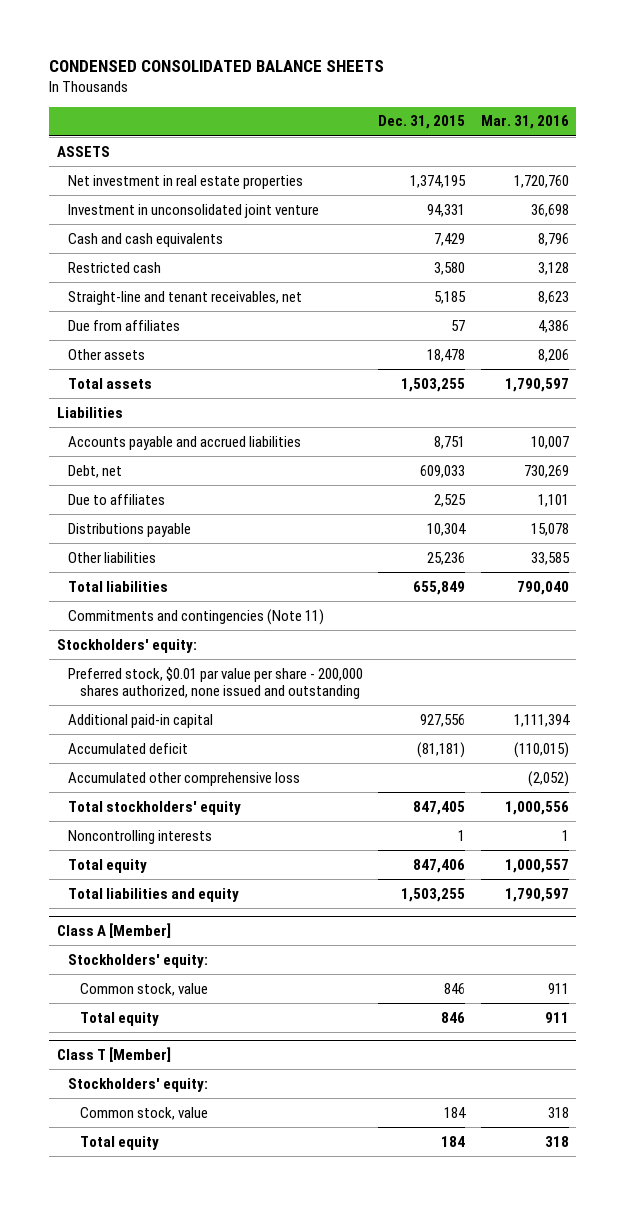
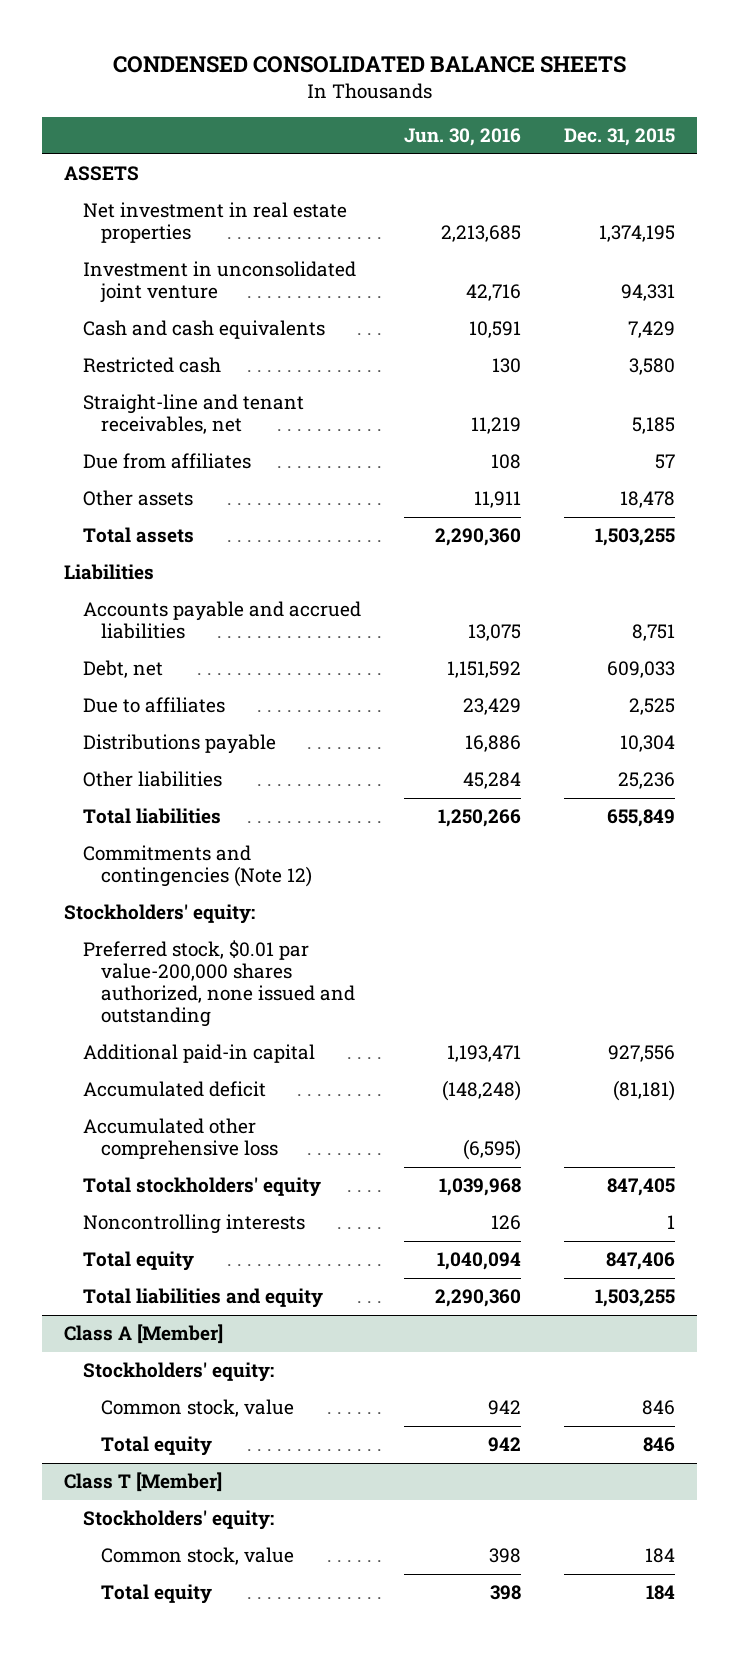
[480,115,569,130] Mar. 31, 2016 -> none
none -> [403,128,521,147] Jun. 30, 2016
[68,608,325,625] Commitments and contingencies (Note 11) -> [82,845,313,888] Commitments and contingencies (Note 12)
[68,666,364,699] Preferred stock, $0.01 par value per share - 200,000 shares authorized, none issued and outstanding -> [82,940,356,1028] Preferred stock, $0.01 par value-200,000 shares authorized, none issued and outstanding

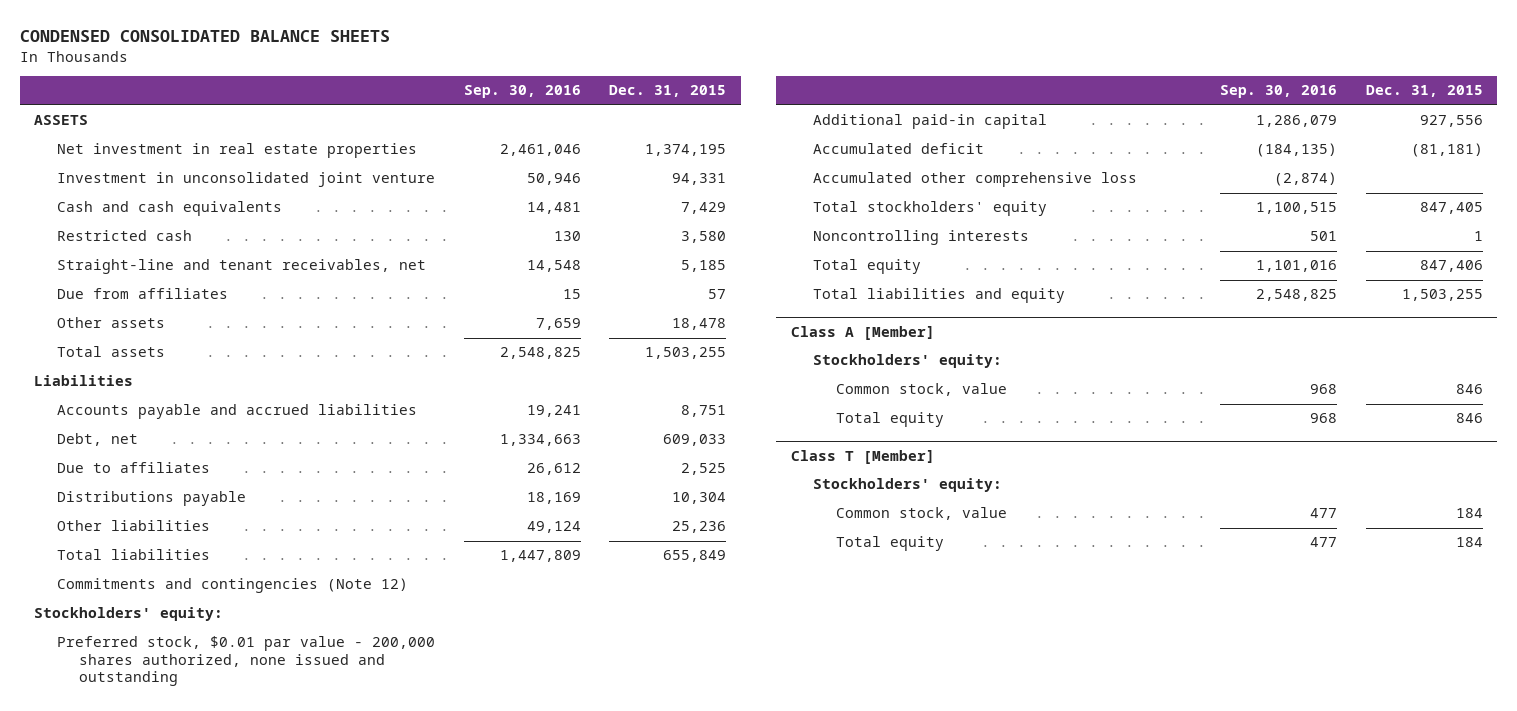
[403,128,521,147] Jun. 30, 2016 -> none
none -> [463,85,581,99] Sep. 30, 2016
[82,940,356,1028] Preferred stock, $0.01 par value-200,000 shares authorized, none issued and outstanding -> [56,636,435,687] Preferred stock, $0.01 par value - 200,000 shares authorized, none issued and outstanding

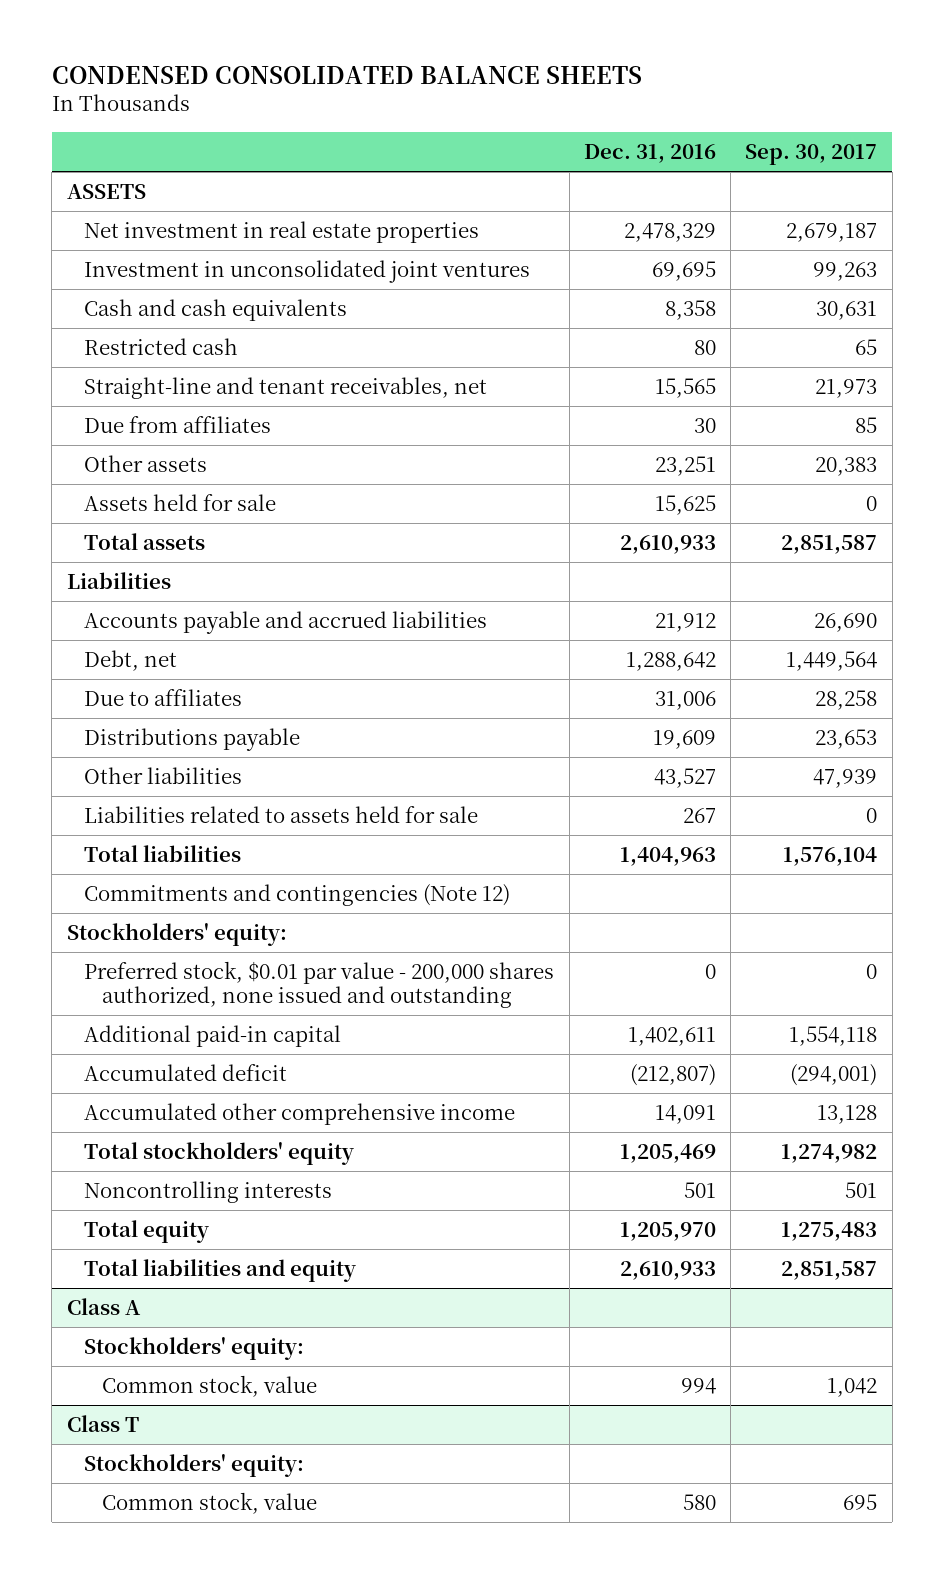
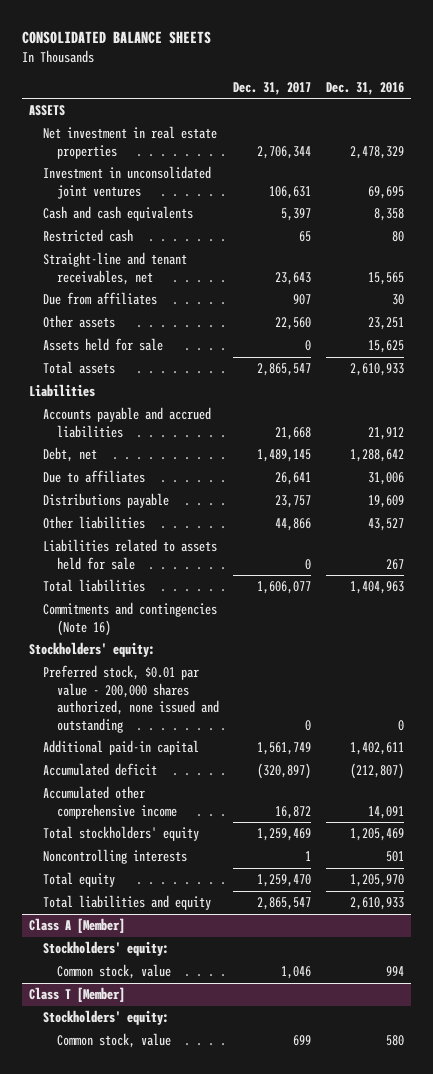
[51,65,642,84] CONDENSED CONSOLIDATED BALANCE SHEETS -> [21,31,211,45] CONSOLIDATED BALANCE SHEETS
[745,143,878,165] Sep. 30, 2017 -> none
none -> [233,81,312,95] Dec. 31, 2017
[84,884,511,907] Commitments and contingencies (Note 12) -> [43,602,218,636] Commitments and contingencies (Note 16)
[66,1298,141,1316] Class A -> [28,918,125,934] Class A [Member]
[66,1415,139,1433] Class T -> [28,987,125,1003] Class T [Member]

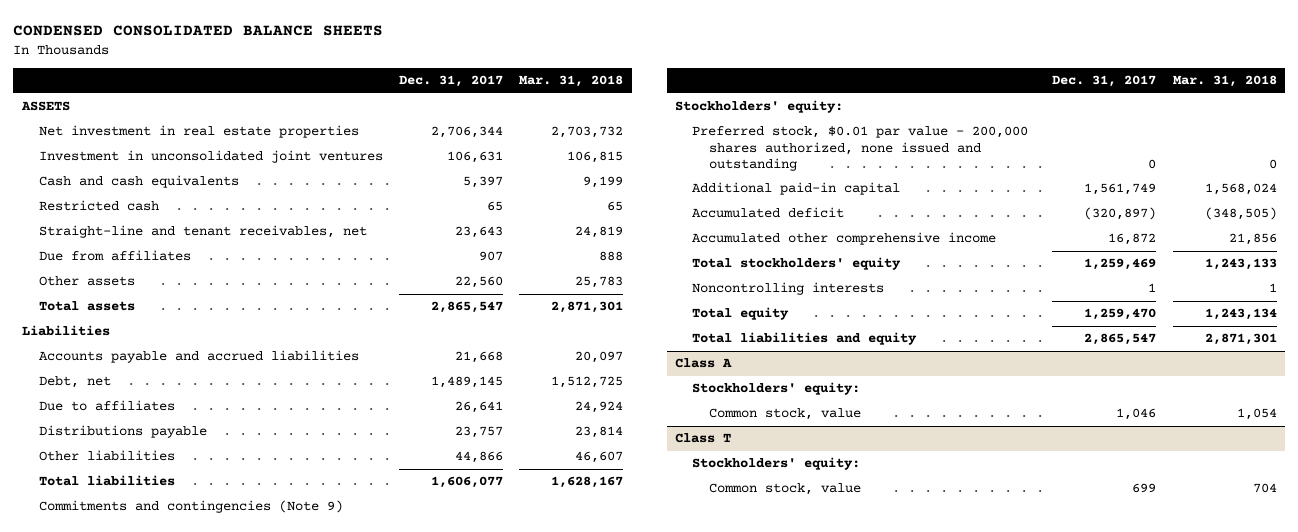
[21,31,211,45] CONSOLIDATED BALANCE SHEETS -> [13,24,384,36] CONDENSED CONSOLIDATED BALANCE SHEETS
[325,81,404,95] Dec. 31, 2016 -> none
none -> [519,75,624,88] Mar. 31, 2018
[43,338,164,352] Assets held for sale -> none
[43,539,218,570] Liabilities related to assets held for sale -> none
[43,602,218,636] Commitments and contingencies (Note 16) -> [38,500,343,514] Commitments and contingencies (Note 9)
[28,918,125,934] Class A [Member] -> [674,358,732,369] Class A
[28,987,125,1003] Class T [Member] -> [674,433,731,444] Class T

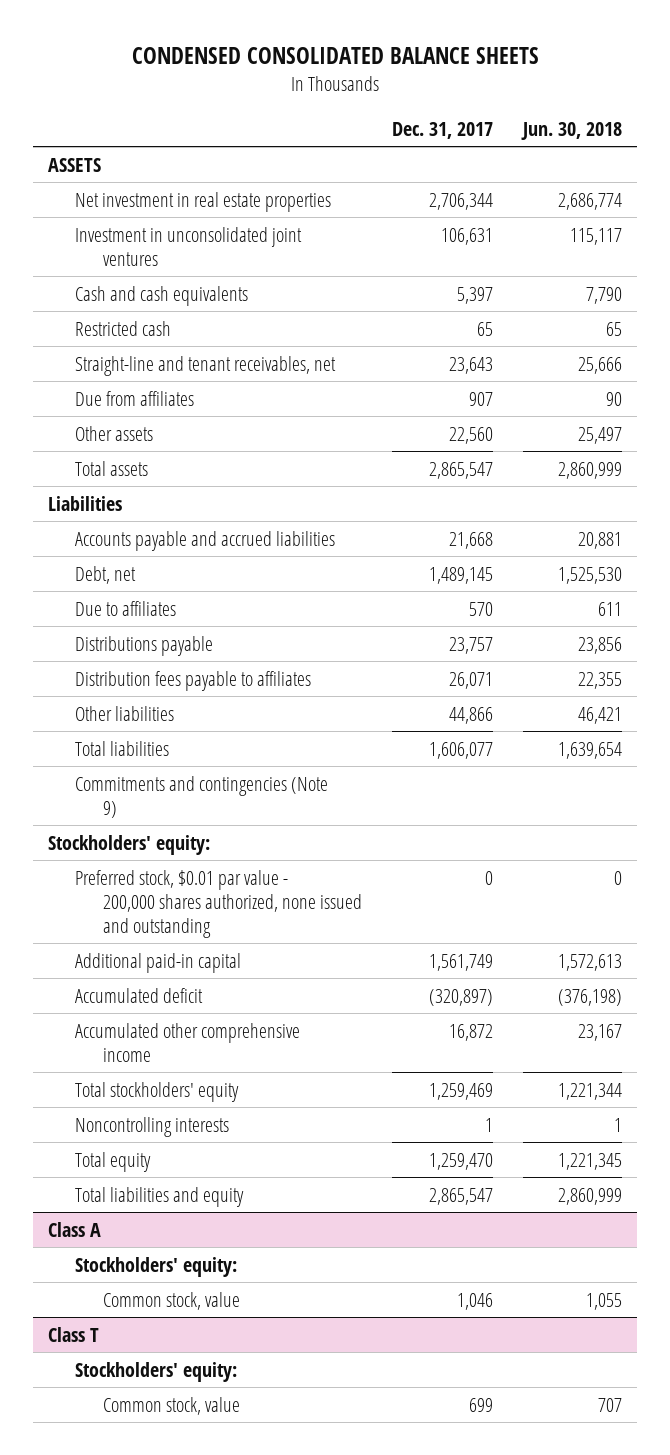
[519,75,624,88] Mar. 31, 2018 -> none
none -> [520,121,622,140] Jun. 30, 2018
[454,401,503,414] 26,641 -> [468,601,493,616] 570
none -> [75,670,312,691] Distribution fees payable to affiliates

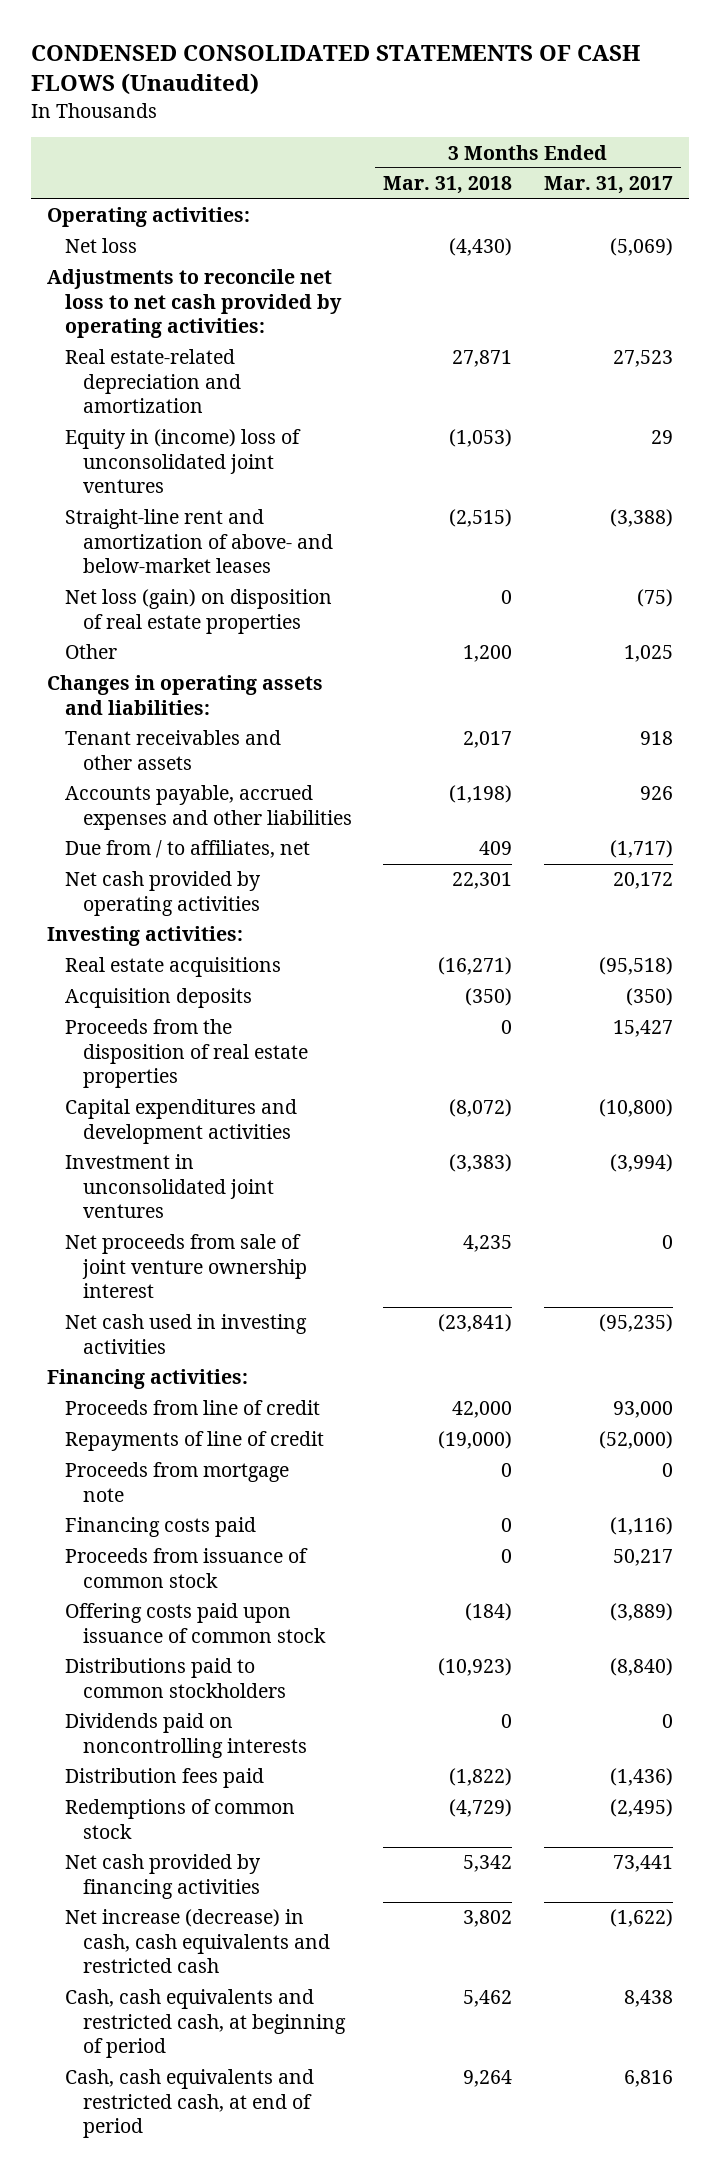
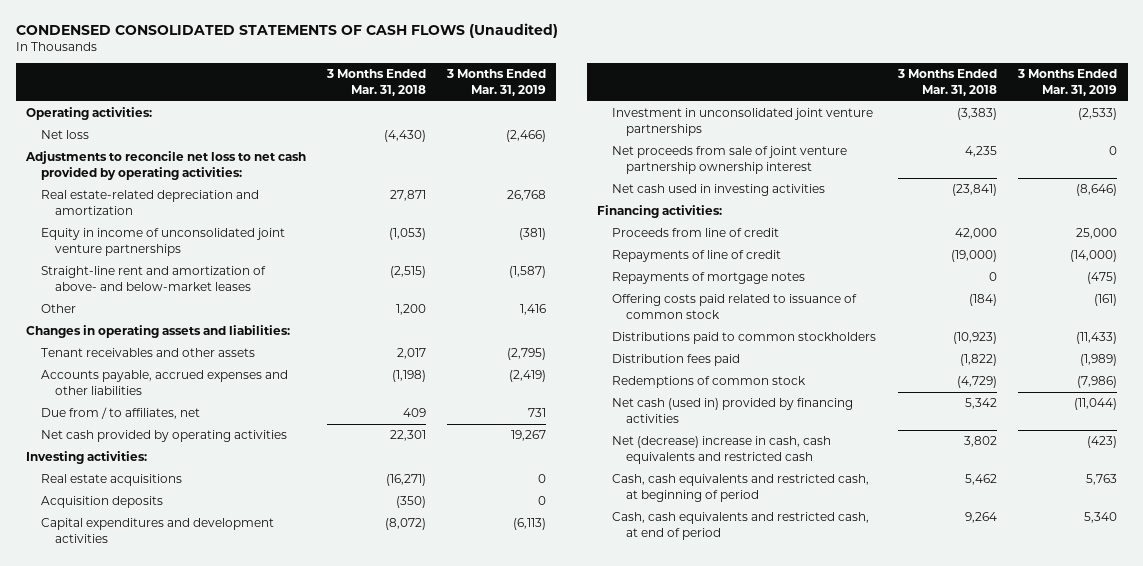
[543,176,673,195] Mar. 31, 2017 -> none
none -> [445,69,546,96] 3 Months Ended Mar. 31, 2019
[64,429,301,494] Equity in (income) loss of unconsolidated joint ventures -> [40,228,285,256] Equity in income of unconsolidated joint venture partnerships
[64,589,332,634] Net loss (gain) on disposition of real estate properties -> none
[64,1019,308,1089] Proceeds from the disposition of real estate properties -> none
[64,1154,274,1219] Investment in unconsolidated joint ventures -> [611,108,873,136] Investment in unconsolidated joint venture partnerships
[64,1234,307,1299] Net proceeds from sale of joint venture ownership interest -> [611,146,847,174] Net proceeds from sale of joint venture partnership ownership interest
[64,1462,289,1502] Proceeds from mortgage note -> none
[64,1517,256,1538] Financing costs paid -> none
[64,1548,308,1588] Proceeds from issuance of common stock -> none
none -> [611,272,805,285] Repayments of mortgage notes
[64,1603,326,1643] Offering costs paid upon issuance of common stock -> [611,294,857,319] Offering costs paid related to issuance of common stock
[64,1713,307,1758] Dividends paid on noncontrolling interests -> none
[64,1854,261,1899] Net cash provided by financing activities -> [611,398,853,423] Net cash (used in) provided by financing activities
[64,1909,330,1974] Net increase (decrease) in cash, cash equivalents and restricted cash -> [611,436,831,464] Net (decrease) increase in cash, cash equivalents and restricted cash

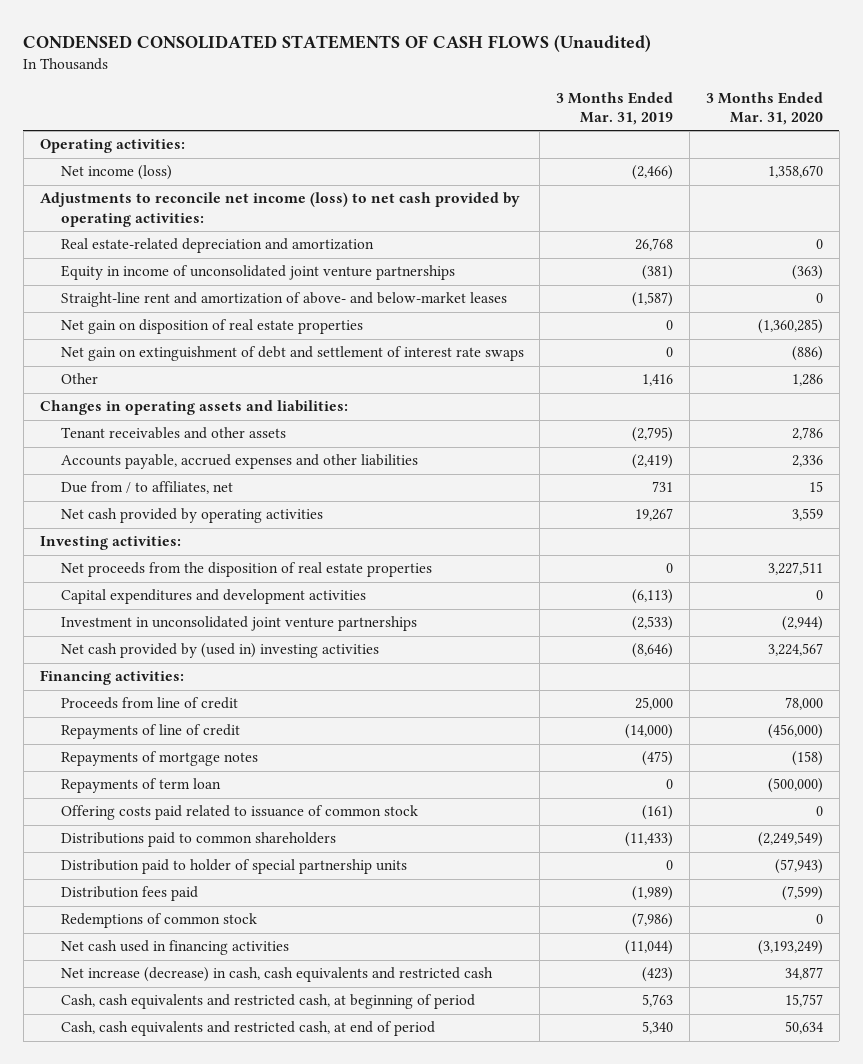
[326,69,427,96] 3 Months Ended Mar. 31, 2018 -> none
none -> [705,91,823,126] 3 Months Ended Mar. 31, 2020
[40,130,89,140] Net loss -> [60,165,172,181] Net income (loss)
[25,151,307,180] Adjustments to reconcile net loss to net cash provided by operating activities: -> [39,192,520,227] Adjustments to reconcile net income (loss) to net cash provided by operating activities:
none -> [60,319,363,335] Net gain on disposition of real estate properties
none -> [60,346,524,362] Net gain on extinguishment of debt and settlement of interest rate swaps
[40,474,182,487] Real estate acquisitions -> none
[40,496,163,509] Acquisition deposits -> none
none -> [60,562,432,578] Net proceeds from the disposition of real estate properties
[611,146,847,174] Net proceeds from sale of joint venture partnership ownership interest -> none
[611,184,825,197] Net cash used in investing activities -> [60,643,379,659] Net cash provided by (used in) investing activities
none -> [60,778,221,794] Repayments of term loan
[611,332,876,345] Distributions paid to common stockholders -> [60,832,336,848] Distributions paid to common shareholders
none -> [60,859,407,875] Distribution paid to holder of special partnership units
[611,398,853,423] Net cash (used in) provided by financing activities -> [60,940,289,956] Net cash used in financing activities
[611,436,831,464] Net (decrease) increase in cash, cash equivalents and restricted cash -> [60,967,493,983] Net increase (decrease) in cash, cash equivalents and restricted cash

